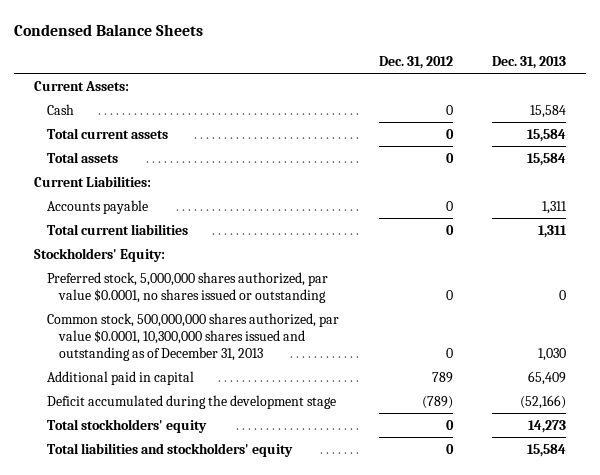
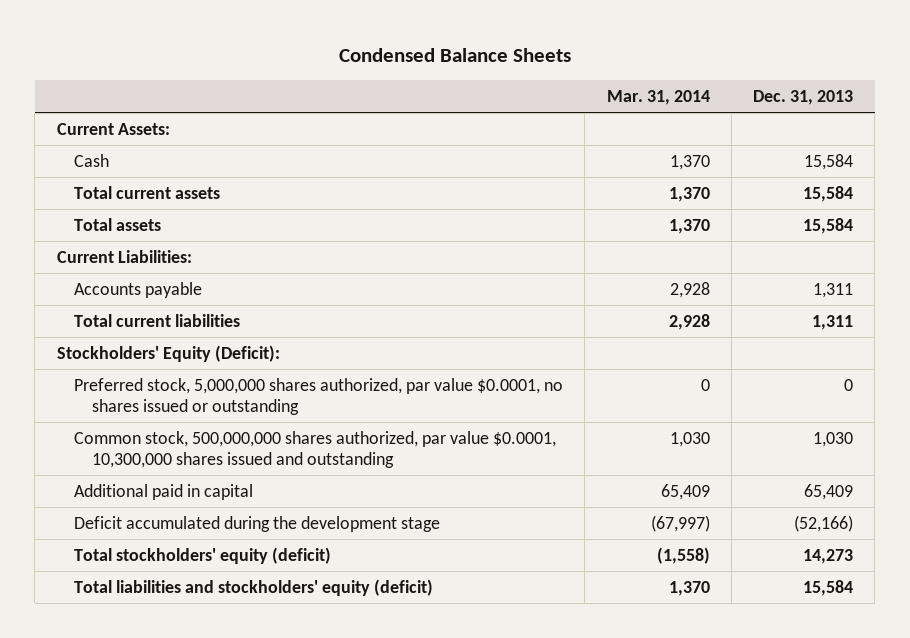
[378,55,453,69] Dec. 31, 2012 -> none
none -> [606,90,710,106] Mar. 31, 2014
[34,247,166,262] Stockholders' Equity: -> [56,344,280,362] Stockholders' Equity (Deficit):
[46,312,339,361] Common stock, 500,000,000 shares authorized, par value $0.0001, 10,300,000 shares issued and outstanding as of December 31, 2013 -> [74,430,557,468] Common stock, 500,000,000 shares authorized, par value $0.0001, 10,300,000 shares issued and outstanding
[46,418,207,433] Total stockholders' equity -> [74,546,332,564] Total stockholders' equity (deficit)
[46,442,293,457] Total liabilities and stockholders' equity -> [74,578,434,596] Total liabilities and stockholders' equity (deficit)

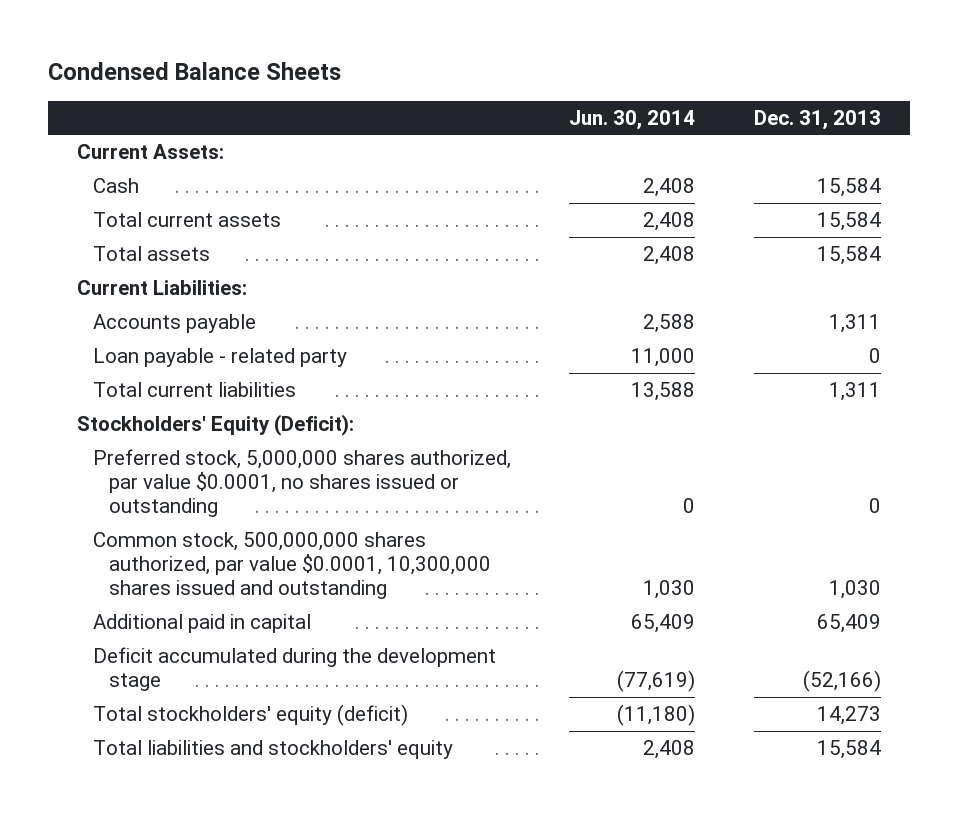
[606,90,710,106] Mar. 31, 2014 -> none
none -> [569,109,696,130] Jun. 30, 2014
none -> [92,348,347,368] Loan payable - related party
[74,578,434,596] Total liabilities and stockholders' equity (deficit) -> [92,740,453,760] Total liabilities and stockholders' equity

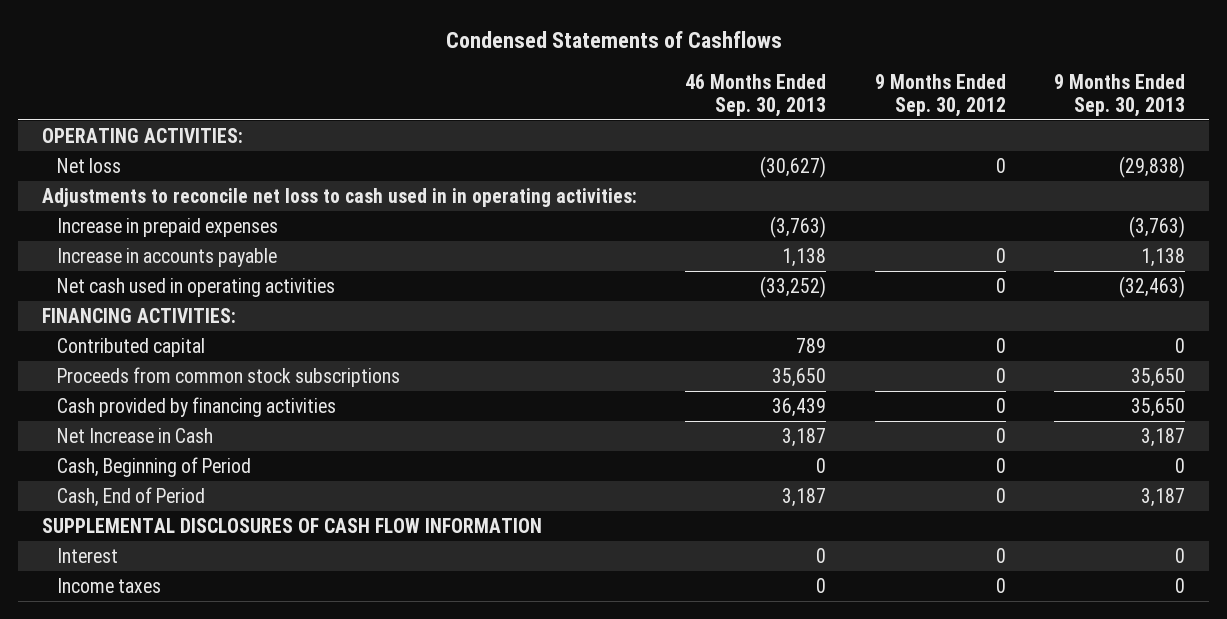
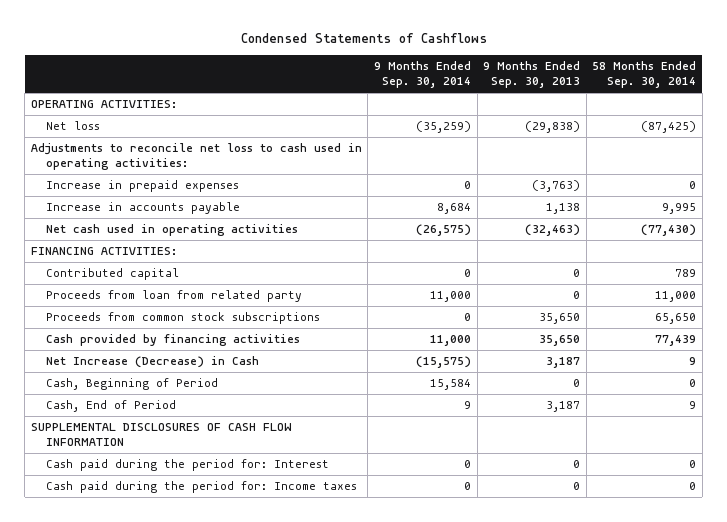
[685,74,827,117] 46 Months Ended Sep. 30, 2013 -> none
[874,74,1006,117] 9 Months Ended Sep. 30, 2012 -> none
none -> [373,61,471,89] 9 Months Ended Sep. 30, 2014
none -> [592,61,697,89] 58 Months Ended Sep. 30, 2014
[42,187,638,207] Adjustments to reconcile net loss to cash used in in operating activities: -> [30,142,362,171] Adjustments to reconcile net loss to cash used in operating activities:
none -> [45,289,302,302] Proceeds from loan from related party
[56,427,213,443] Net Increase in Cash -> [45,355,259,368] Net Increase (Decrease) in Cash
[56,547,118,563] Interest -> [45,458,329,471] Cash paid during the period for: Interest
[56,577,161,593] Income taxes -> [45,480,357,493] Cash paid during the period for: Income taxes

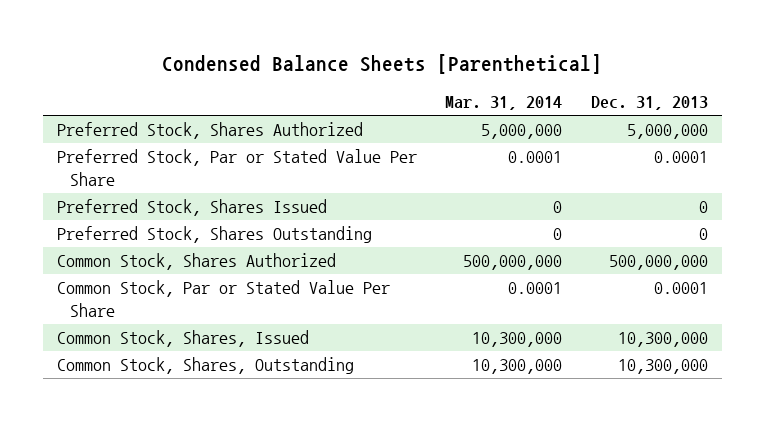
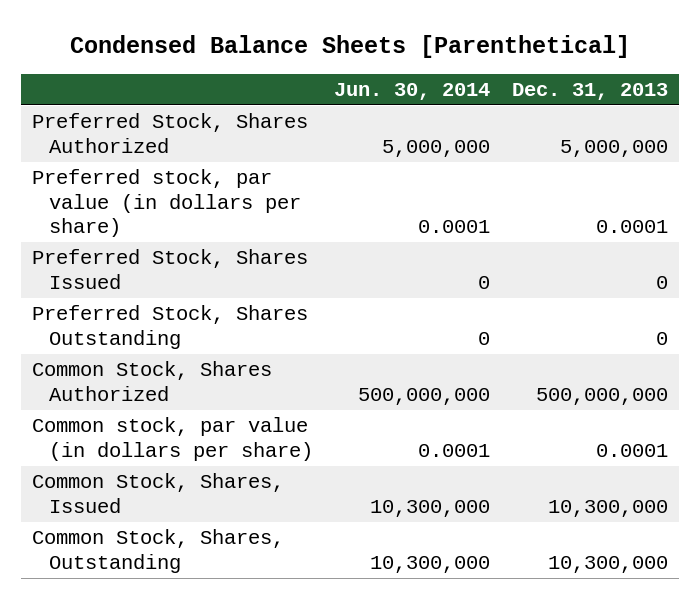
[445,96,563,111] Mar. 31, 2014 -> none
none -> [334,83,491,101] Jun. 30, 2014
[56,149,417,186] Preferred Stock, Par or Stated Value Per Share -> [31,169,301,238] Preferred stock, par value (in dollars per share)
[56,280,390,317] Common Stock, Par or Stated Value Per Share -> [31,417,313,461] Common stock, par value (in dollars per share)

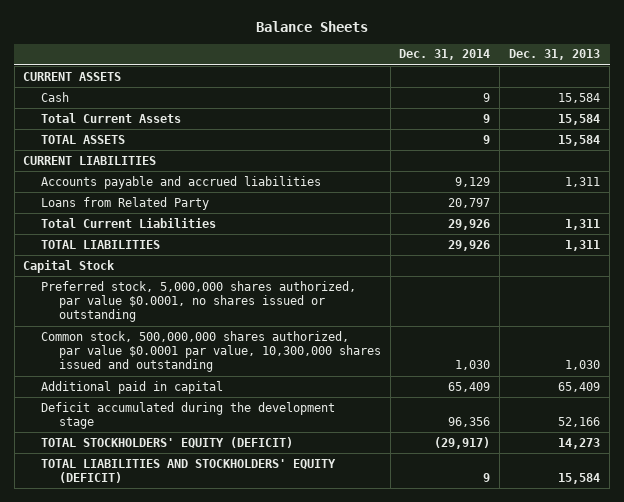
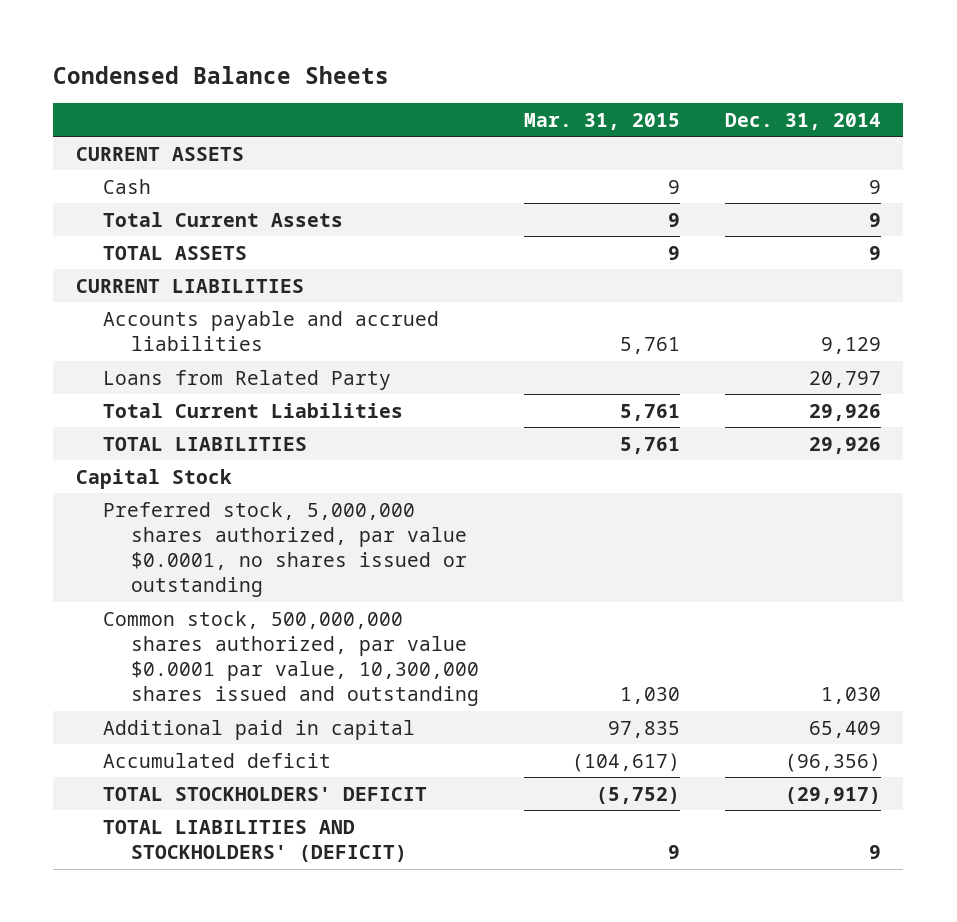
[255,21,368,33] Balance Sheets -> [53,65,390,84] Condensed Balance Sheets
[509,49,601,61] Dec. 31, 2013 -> none
none -> [523,112,680,130] Mar. 31, 2015
[41,401,336,430] Deficit accumulated during the development stage -> none
none -> [103,752,332,768] Accumulated deficit
[41,436,294,448] TOTAL STOCKHOLDERS' EQUITY (DEFICIT) -> [103,786,428,801] TOTAL STOCKHOLDERS' DEFICIT
[41,458,337,484] TOTAL LIABILITIES AND STOCKHOLDERS' EQUITY (DEFICIT) -> [103,819,408,862] TOTAL LIABILITIES AND STOCKHOLDERS' (DEFICIT)

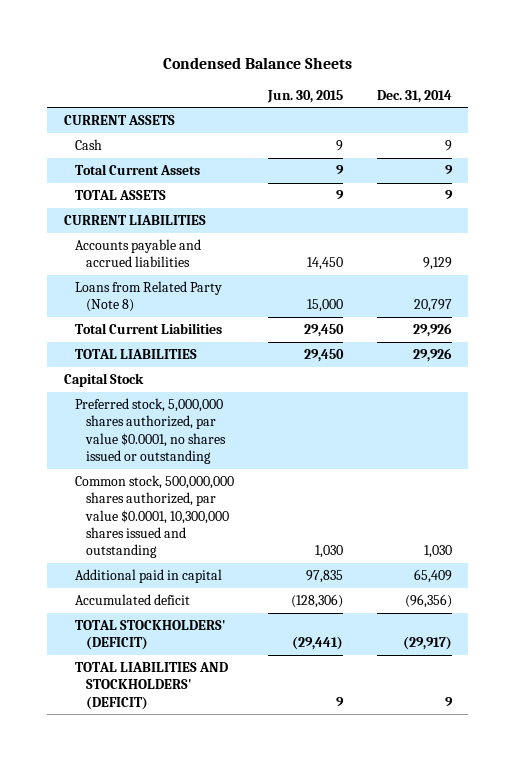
[523,112,680,130] Mar. 31, 2015 -> none
none -> [266,89,343,103] Jun. 30, 2015
[103,369,392,390] Loans from Related Party -> [75,281,223,313] Loans from Related Party (Note 8)
[103,610,480,707] Common stock, 500,000,000 shares authorized, par value $0.0001 par value, 10,300,000 shares issued and outstanding -> [75,475,235,559] Common stock, 500,000,000 shares authorized, par value $0.0001, 10,300,000 shares issued and outstanding
[103,786,428,801] TOTAL STOCKHOLDERS' DEFICIT -> [75,620,227,651] TOTAL STOCKHOLDERS' (DEFICIT)

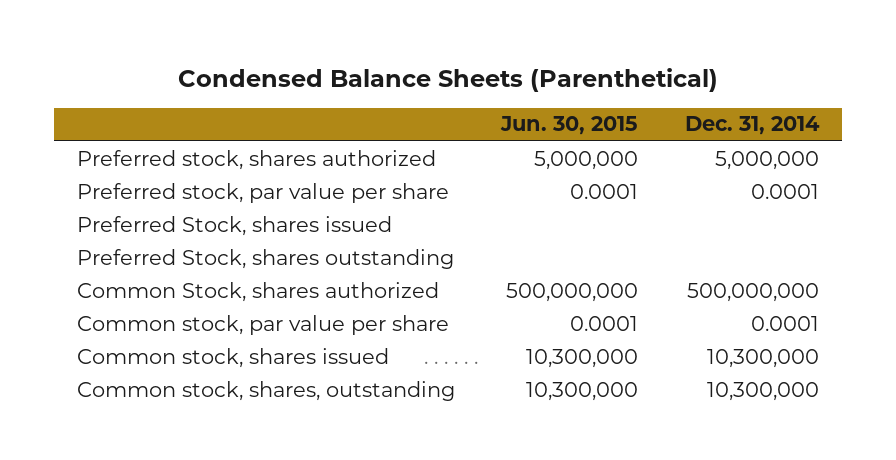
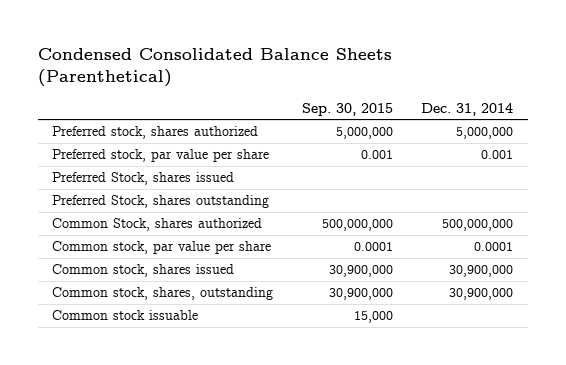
[177,67,718,92] Condensed Balance Sheets (Parenthetical) -> [37,47,392,88] Condensed Consolidated Balance Sheets (Parenthetical)
[500,116,639,136] Jun. 30, 2015 -> none
none -> [301,102,393,116] Sep. 30, 2015
[750,183,819,199] 0.0001 -> [481,150,514,160] 0.001
[706,348,819,368] 10,300,000 -> [449,265,514,278] 30,900,000
[706,381,819,401] 10,300,000 -> [449,288,514,301] 30,900,000
none -> [52,310,199,321] Common stock issuable

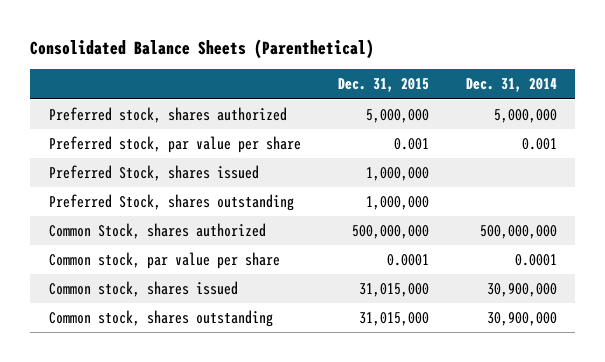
[37,47,392,88] Condensed Consolidated Balance Sheets (Parenthetical) -> [30,38,375,59] Consolidated Balance Sheets (Parenthetical)
[301,102,393,116] Sep. 30, 2015 -> none
none -> [337,78,429,93] Dec. 31, 2015
[52,310,199,321] Common stock issuable -> none
[52,287,274,301] Common stock, shares, outstanding -> [48,310,273,328] Common stock, shares outstanding

